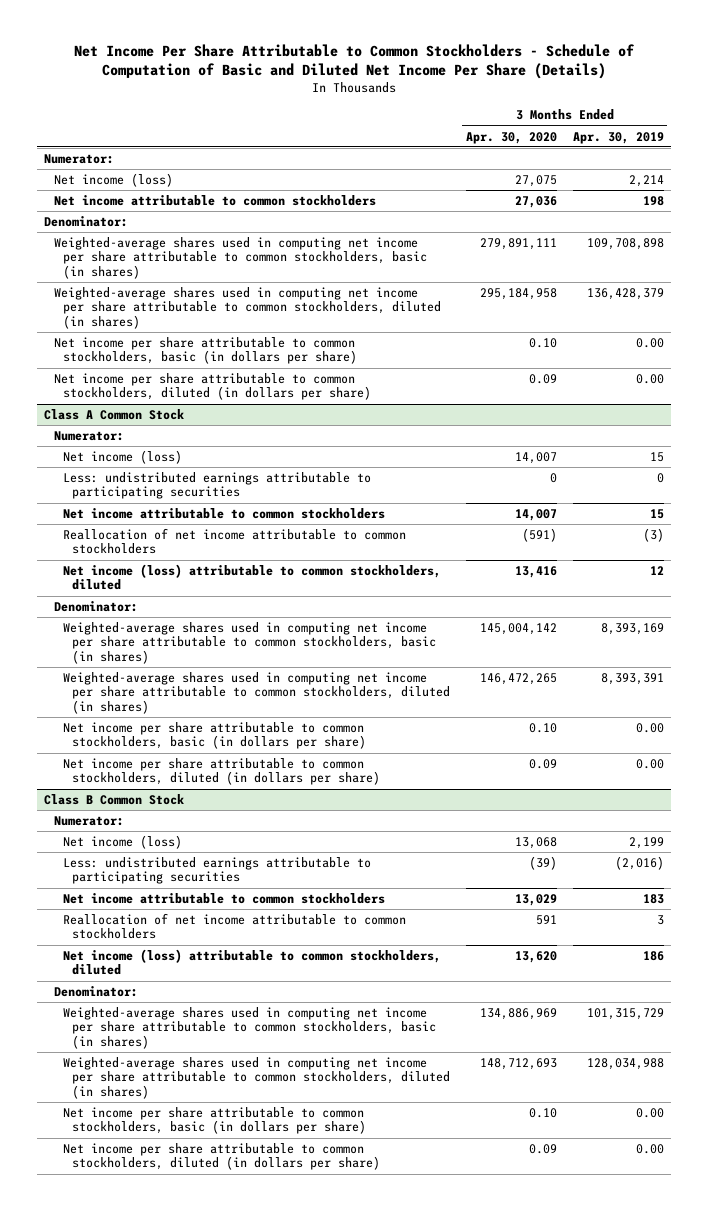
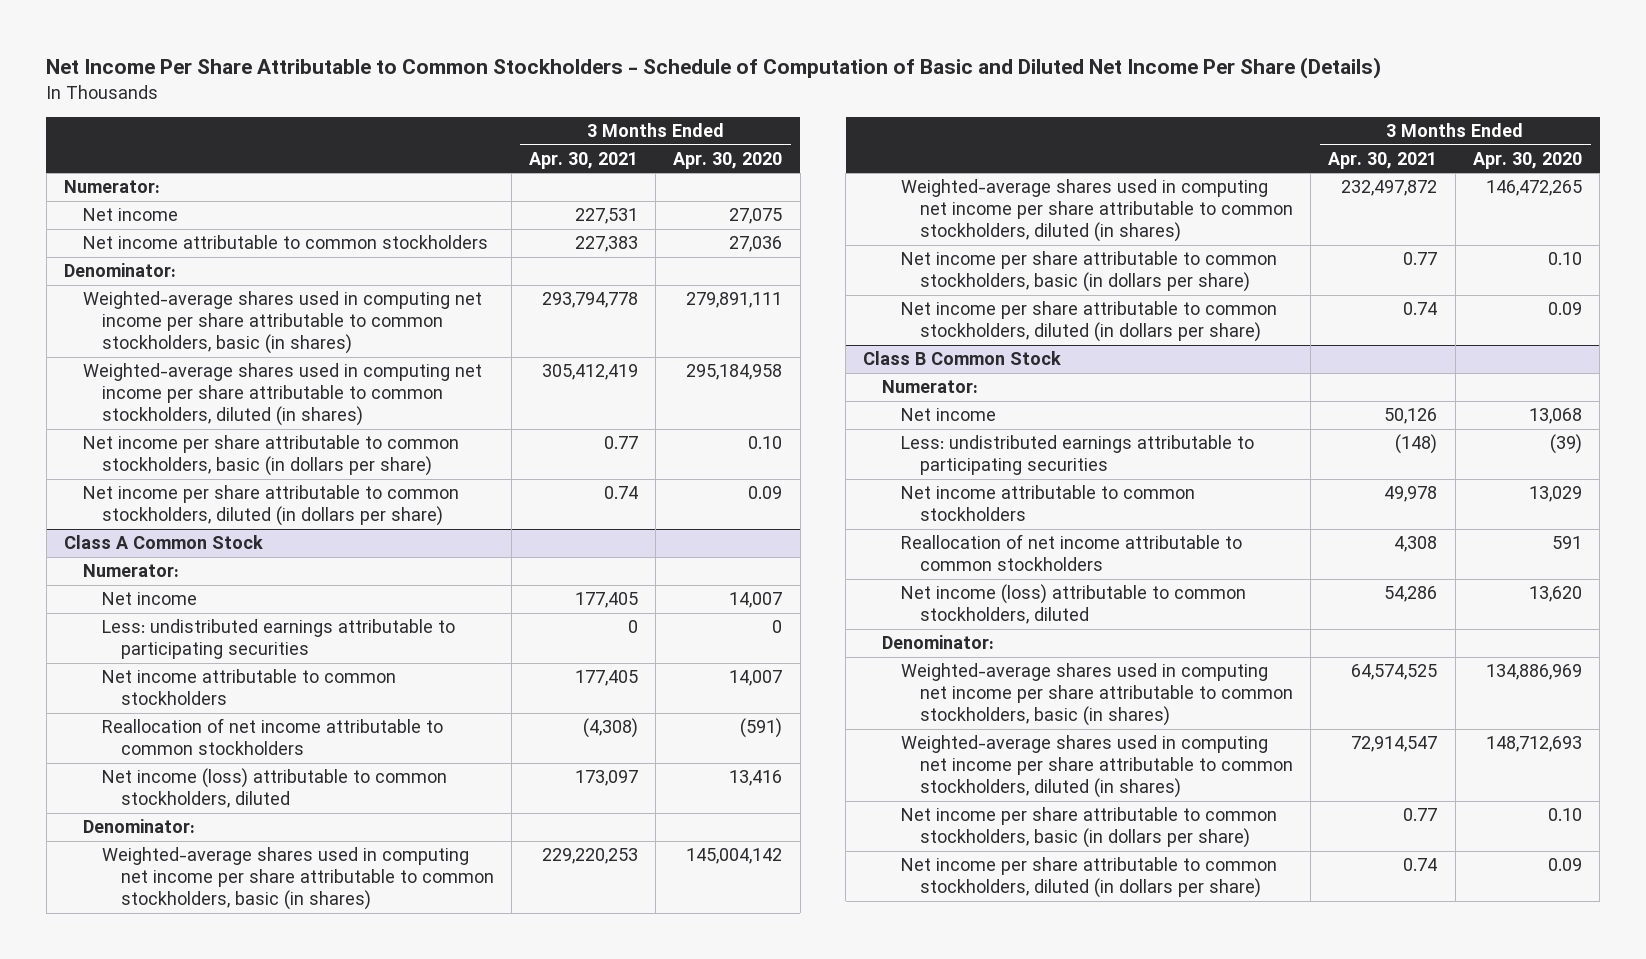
[572,131,664,144] Apr. 30, 2019 -> none
none -> [528,151,638,169] Apr. 30, 2021
[53,172,173,187] Net income (loss) -> [82,208,178,222] Net income
[63,449,183,464] Net income (loss) -> [101,592,197,606] Net income
[63,834,183,849] Net income (loss) -> [901,408,997,422] Net income

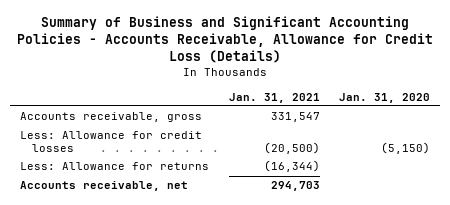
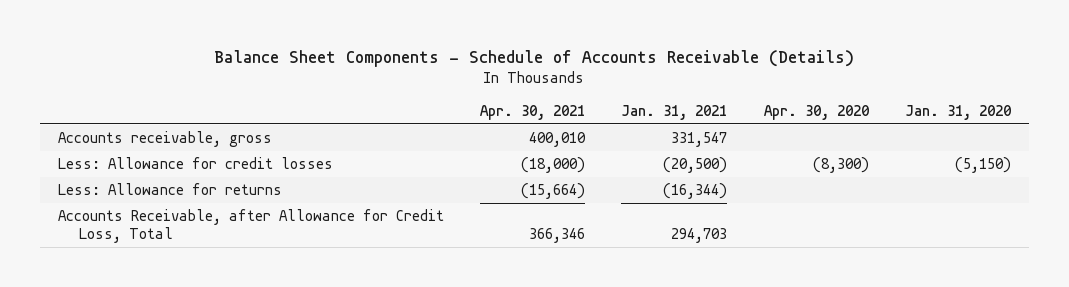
[17,16,434,64] Summary of Business and Significant Accounting Policies - Accounts Receivable, Allowance for Credit Loss (Details) -> [214,49,855,67] Balance Sheet Components - Schedule of Accounts Receivable (Details)
none -> [480,104,586,120] Apr. 30, 2021
none -> [763,104,869,120] Apr. 30, 2020
[19,181,188,192] Accounts receivable, net -> [57,209,444,244] Accounts Receivable, after Allowance for Credit Loss, Total

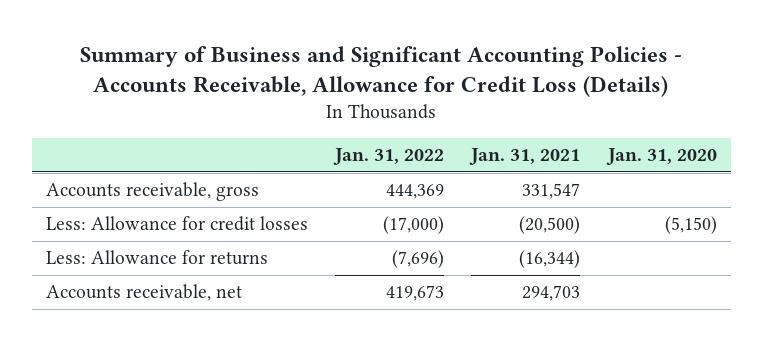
[214,49,855,67] Balance Sheet Components - Schedule of Accounts Receivable (Details) -> [80,45,683,98] Summary of Business and Significant Accounting Policies - Accounts Receivable, Allowance for Credit Loss (Details)
[480,104,586,120] Apr. 30, 2021 -> none
[763,104,869,120] Apr. 30, 2020 -> none
none -> [333,147,445,165] Jan. 31, 2022
[57,209,444,244] Accounts Receivable, after Allowance for Credit Loss, Total -> [45,284,242,302] Accounts receivable, net

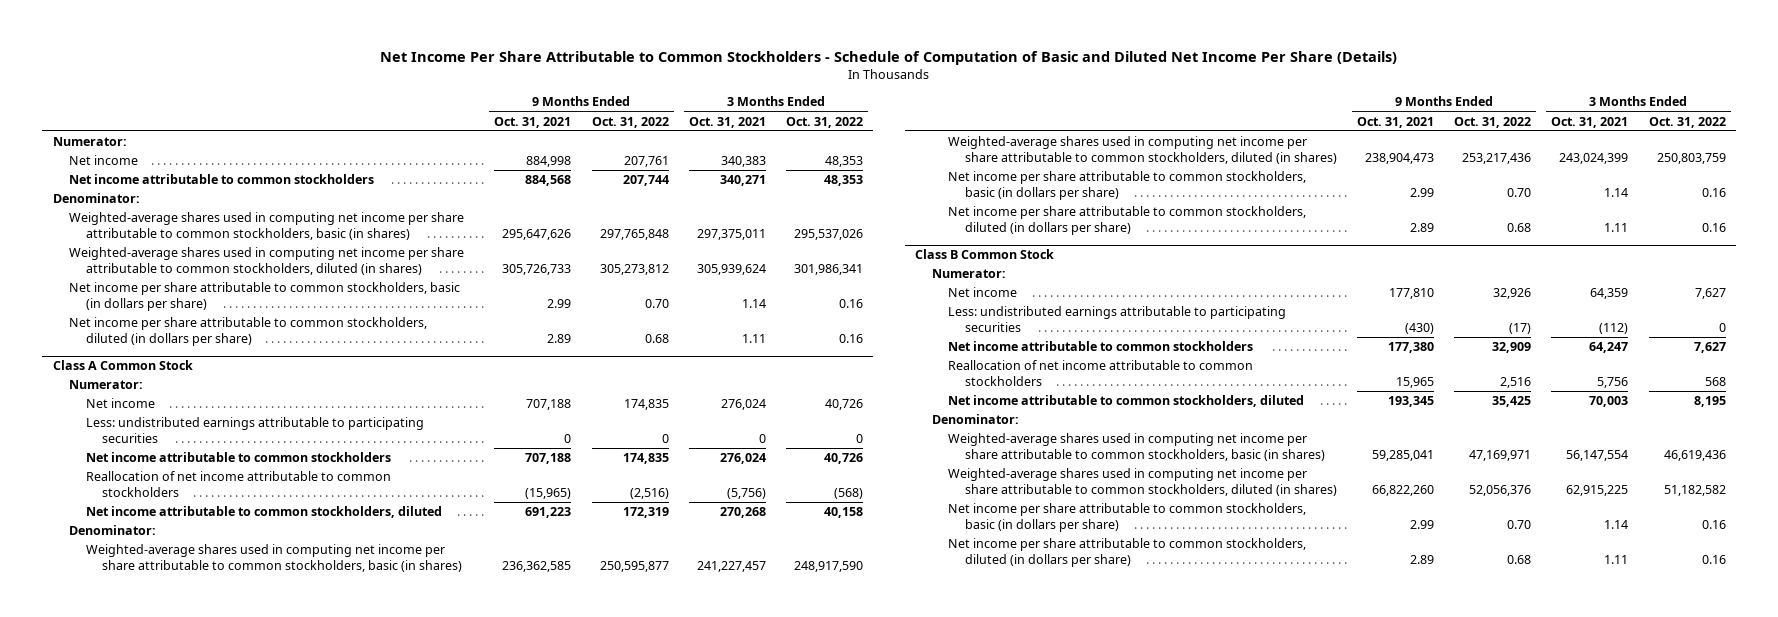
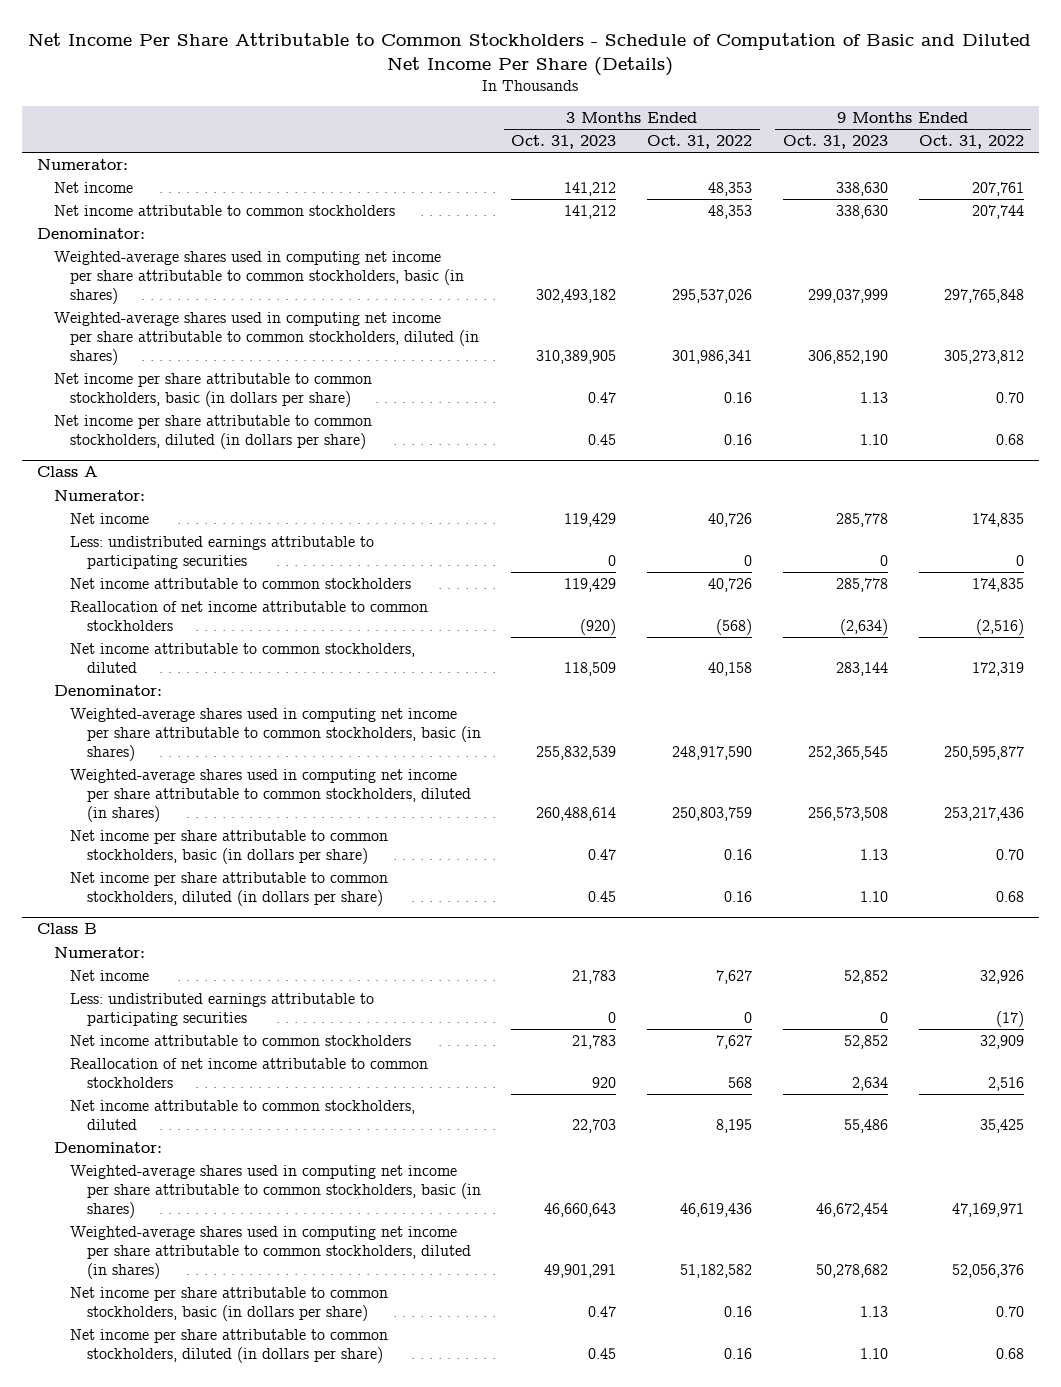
[494,116,572,128] Oct. 31, 2021 -> none
[688,116,766,128] Oct. 31, 2021 -> none
none -> [511,134,617,149] Oct. 31, 2023
none -> [782,134,888,149] Oct. 31, 2023
[52,360,193,371] Class A Common Stock -> [37,466,99,478] Class A
[914,249,1054,260] Class B Common Stock -> [37,923,98,935] Class B

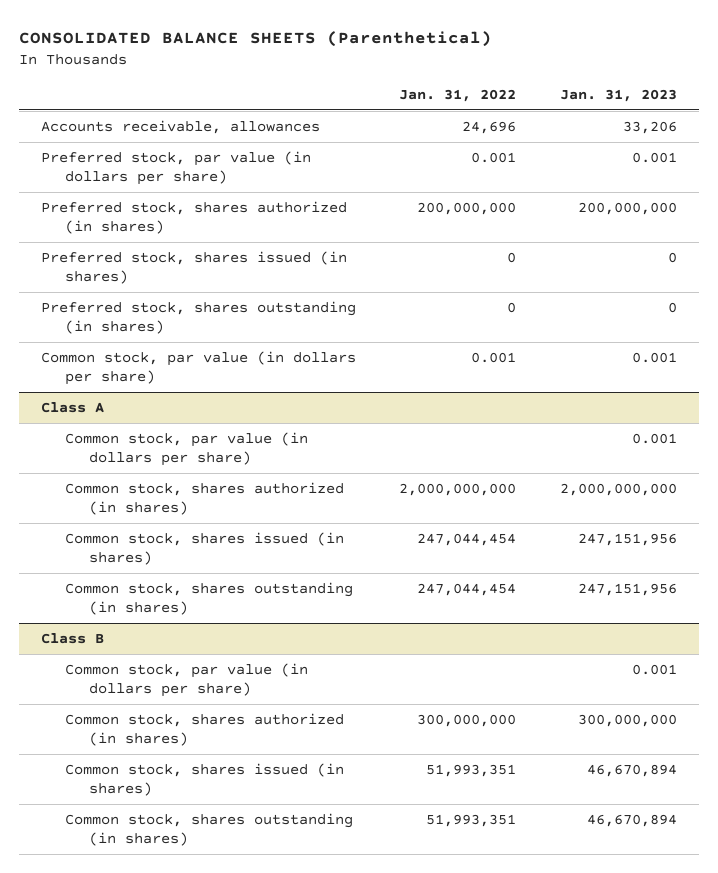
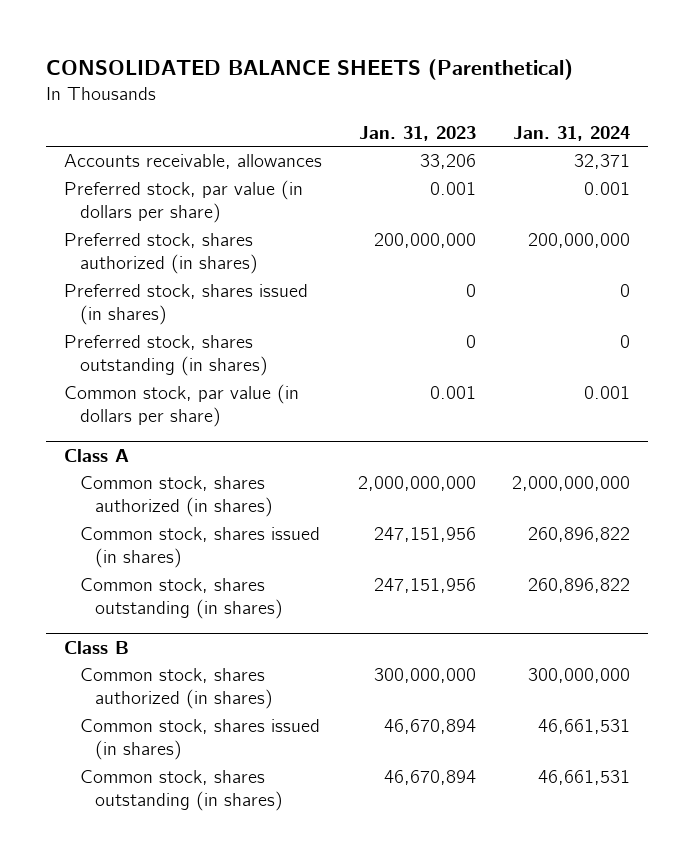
[399,89,517,103] Jan. 31, 2022 -> none
none -> [513,125,631,141] Jan. 31, 2024
[64,431,308,467] Common stock, par value (in dollars per share) -> none
[64,662,308,698] Common stock, par value (in dollars per share) -> none

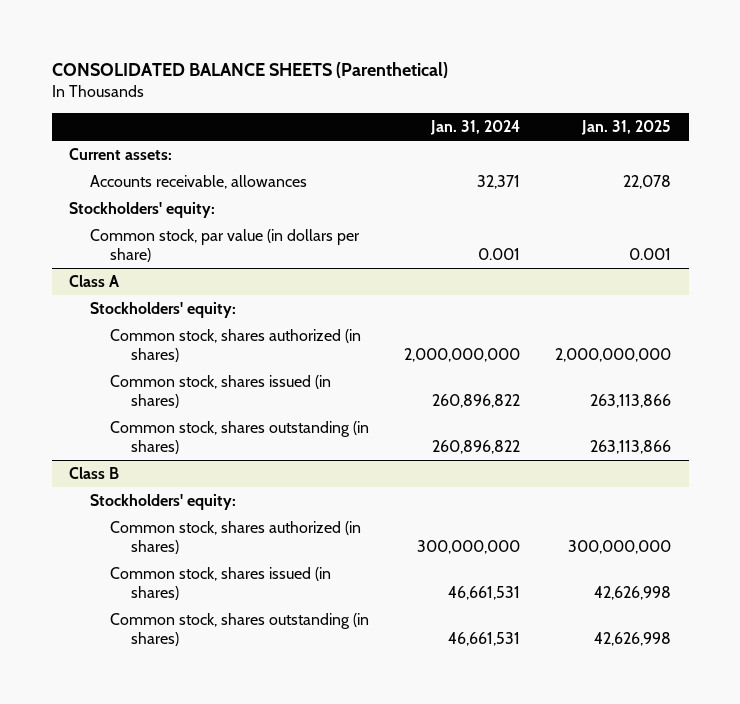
[359,125,477,141] Jan. 31, 2023 -> none
none -> [581,120,672,136] Jan. 31, 2025
none -> [69,148,173,161] Current assets:
[64,180,304,224] Preferred stock, par value (in dollars per share) -> none
[64,233,258,275] Preferred stock, shares authorized (in shares) -> none
[64,284,309,326] Preferred stock, shares issued (in shares) -> none
[64,335,268,377] Preferred stock, shares outstanding (in shares) -> none
none -> [69,202,216,219] Stockholders' equity:
none -> [89,302,236,319] Stockholders' equity:
none -> [89,494,236,511] Stockholders' equity:

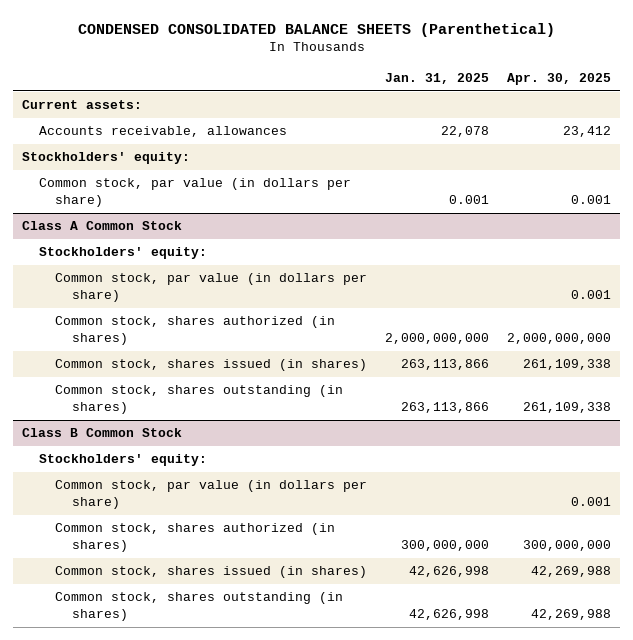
[51,62,448,79] CONSOLIDATED BALANCE SHEETS (Parenthetical) -> [77,22,555,37] CONDENSED CONSOLIDATED BALANCE SHEETS (Parenthetical)
[430,120,521,136] Jan. 31, 2024 -> none
none -> [507,73,612,86] Apr. 30, 2025
[69,275,120,288] Class A -> [22,221,183,231] Class A Common Stock
none -> [55,273,368,302] Common stock, par value (in dollars per share)
[69,467,120,480] Class B -> [22,428,183,438] Class B Common Stock
none -> [55,480,368,509] Common stock, par value (in dollars per share)

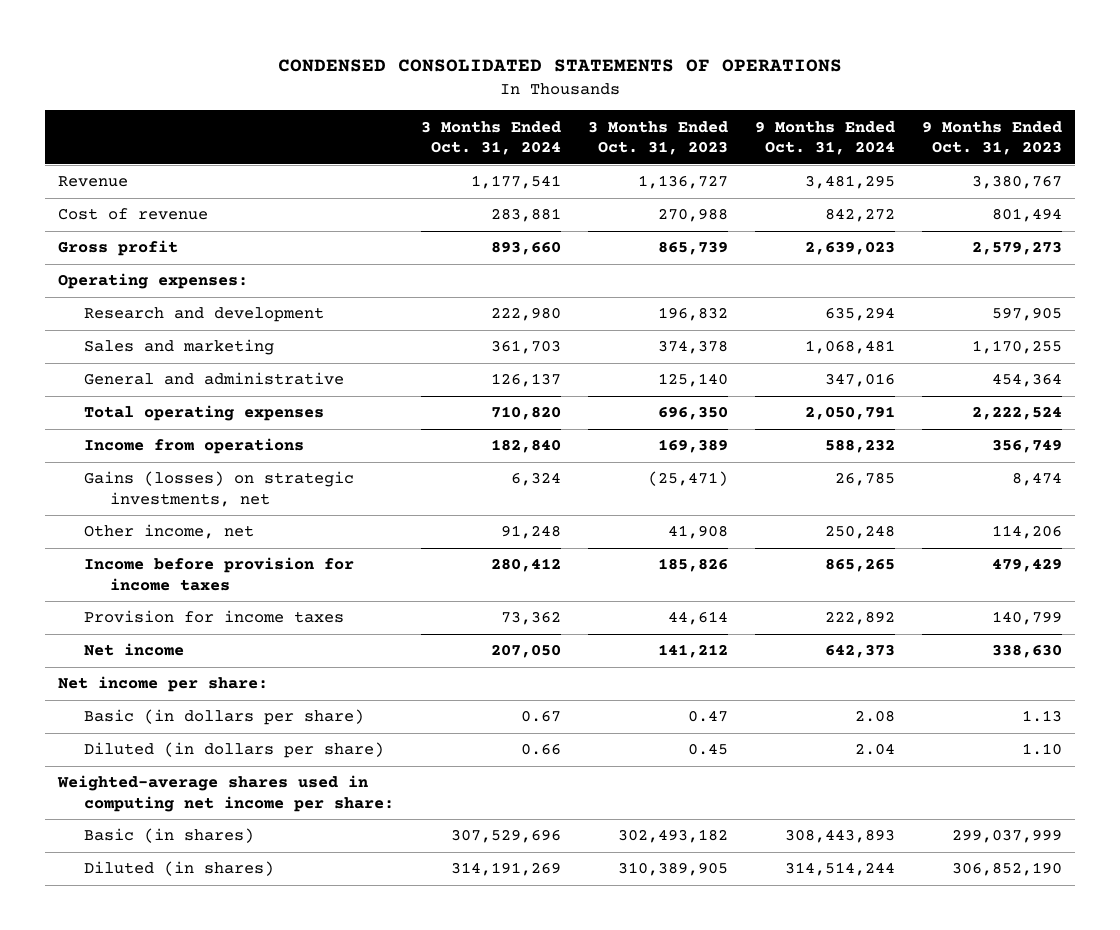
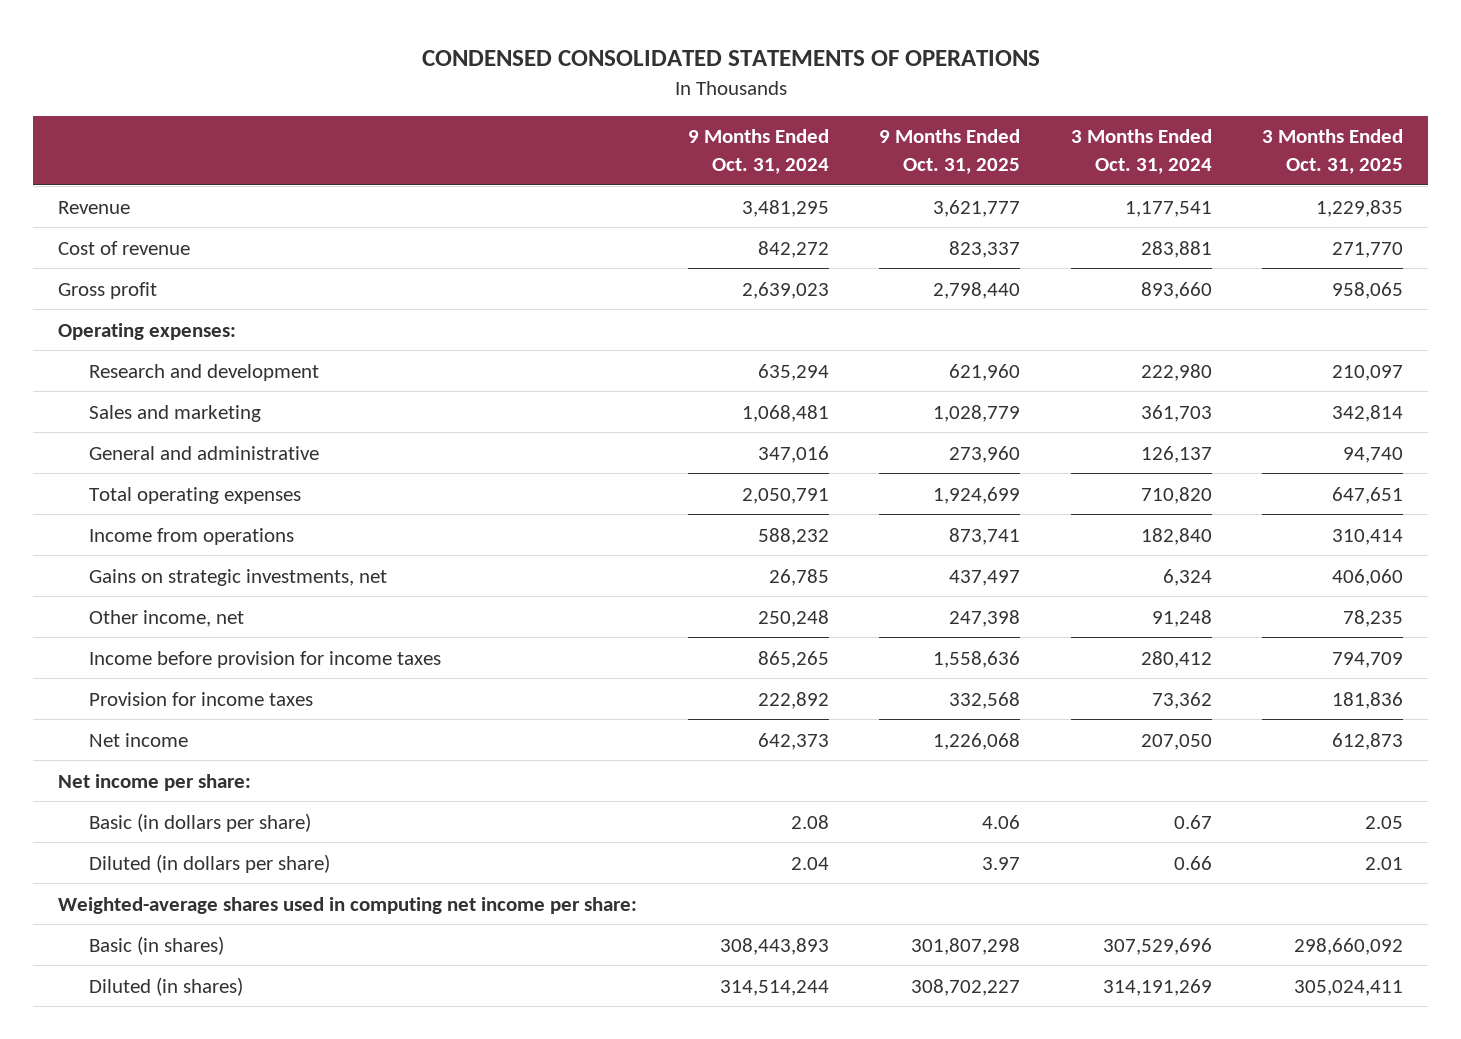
[588,120,729,156] 3 Months Ended Oct. 31, 2023 -> none
[921,120,1062,156] 9 Months Ended Oct. 31, 2023 -> none
none -> [879,129,1021,174] 9 Months Ended Oct. 31, 2025
none -> [1261,129,1403,174] 3 Months Ended Oct. 31, 2025
[84,471,355,507] Gains (losses) on strategic investments, net -> [88,568,387,586] Gains on strategic investments, net

